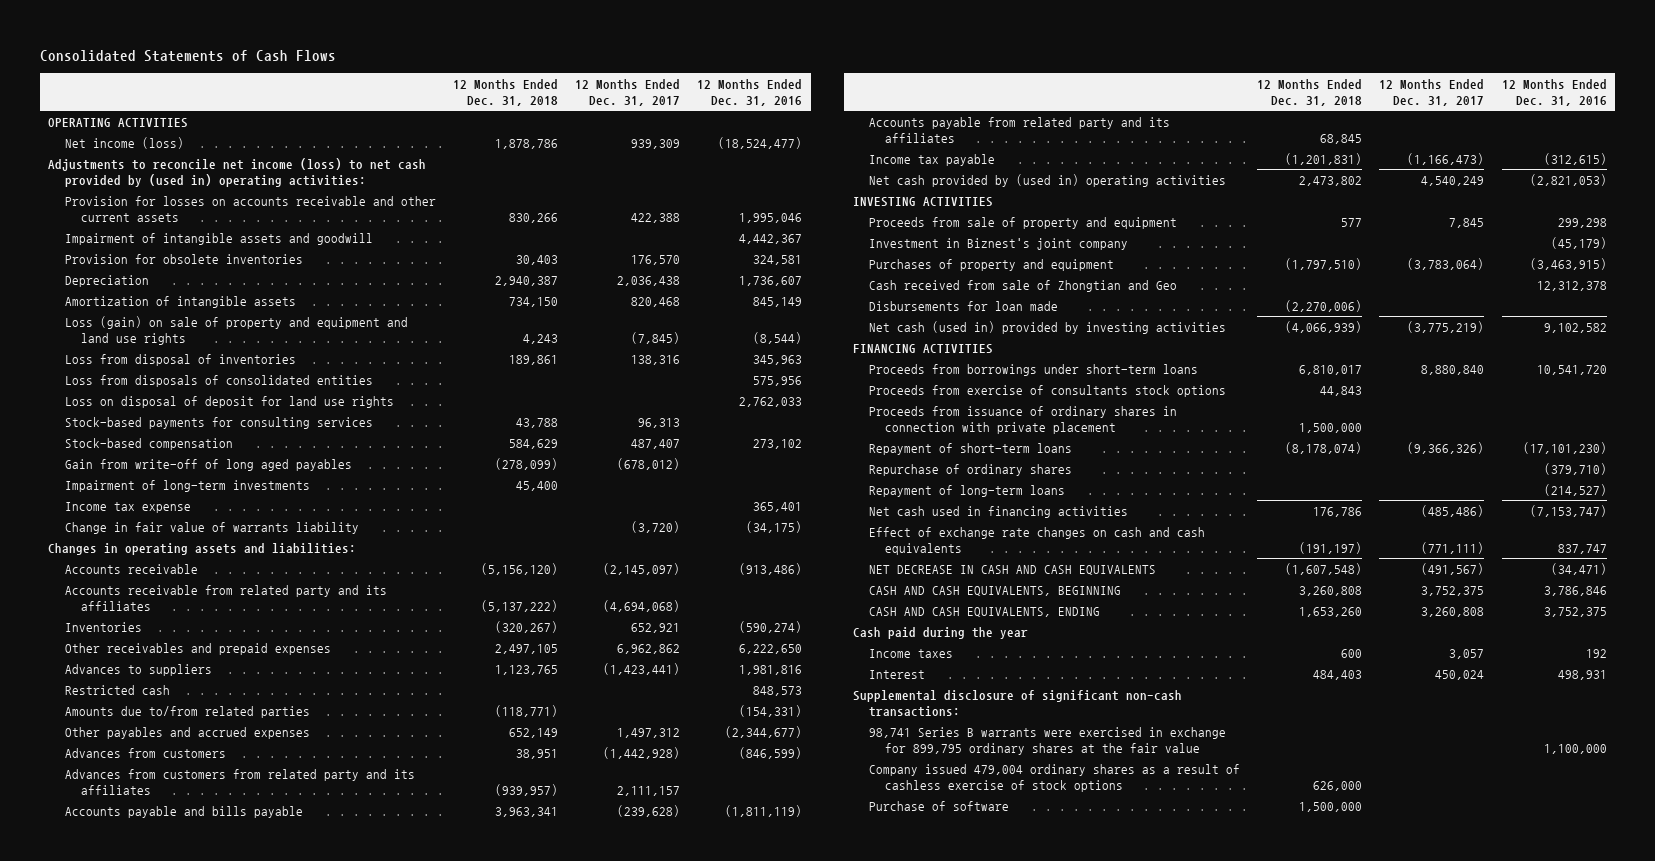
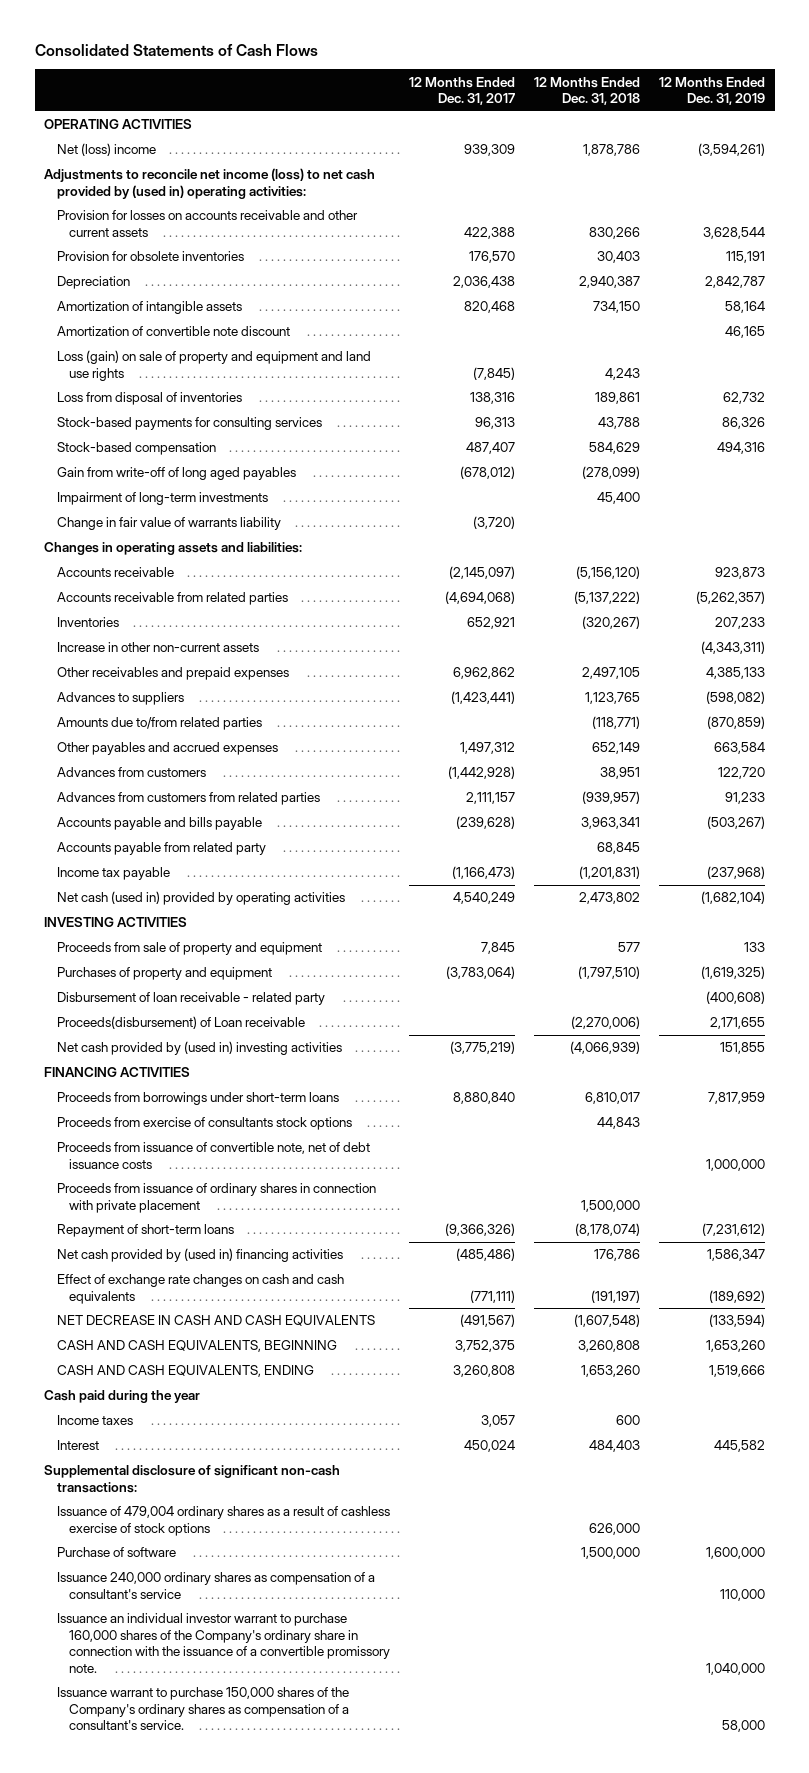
[697,79,803,107] 12 Months Ended Dec. 31, 2016 -> none
none -> [659,76,766,106] 12 Months Ended Dec. 31, 2019
[64,136,184,149] Net income (loss) -> [56,143,156,157] Net (loss) income
[64,232,373,245] Impairment of intangible assets and goodwill -> none
none -> [56,326,290,337] Amortization of convertible note discount
[64,374,373,387] Loss from disposals of consolidated entities -> none
[64,395,394,408] Loss on disposal of deposit for land use rights -> none
[64,501,191,513] Income tax expense -> none
[64,584,387,611] Accounts receivable from related party and its affiliates -> [56,592,288,606] Accounts receivable from related parties
none -> [56,642,259,653] Increase in other non-current assets
[64,684,170,695] Restricted cash -> none
[64,768,415,795] Advances from customers from related party and its affiliates -> [56,792,320,806] Advances from customers from related parties
[868,116,1170,143] Accounts payable from related party and its affiliates -> [56,842,266,856] Accounts payable from related party
[868,173,1226,187] Net cash provided by (used in) operating activities -> [56,891,345,906] Net cash (used in) provided by operating activities
[868,237,1128,250] Investment in Biznest's joint company -> none
[868,279,1177,292] Cash received from sale of Zhongtian and Geo -> none
none -> [56,992,325,1006] Disbursement of loan receivable - related party
[868,300,1058,311] Disbursements for loan made -> [56,1016,305,1030] Proceeds(disbursement) of Loan receivable
[868,320,1226,334] Net cash (used in) provided by investing activities -> [56,1041,342,1056] Net cash provided by (used in) investing activities
none -> [56,1142,370,1169] Proceeds from issuance of convertible note, net of debt issuance costs
[868,463,1072,476] Repurchase of ordinary shares -> none
[868,484,1065,497] Repayment of long-term loans -> none
[868,505,1128,518] Net cash used in financing activities -> [56,1248,343,1263] Net cash provided by (used in) financing activities
[868,726,1226,755] 98,741 Series B warrants were exercised in exchange for 899,795 ordinary shares at the fair value -> none
[868,763,1240,792] Company issued 479,004 ordinary shares as a result of cashless exercise of stock options -> [56,1506,390,1536] Issuance of 479,004 ordinary shares as a result of cashless exercise of stock options
none -> [56,1572,375,1599] Issuance 240,000 ordinary shares as compensation of a consultant's service
none -> [56,1613,391,1673] Issuance an individual investor warrant to purchase 160,000 shares of the Company's ordinary share in connection with the issuance of a convertible promissory note.
none -> [56,1687,350,1731] Issuance warrant to purchase 150,000 shares of the Company's ordinary shares as compensation of a consultant's service.

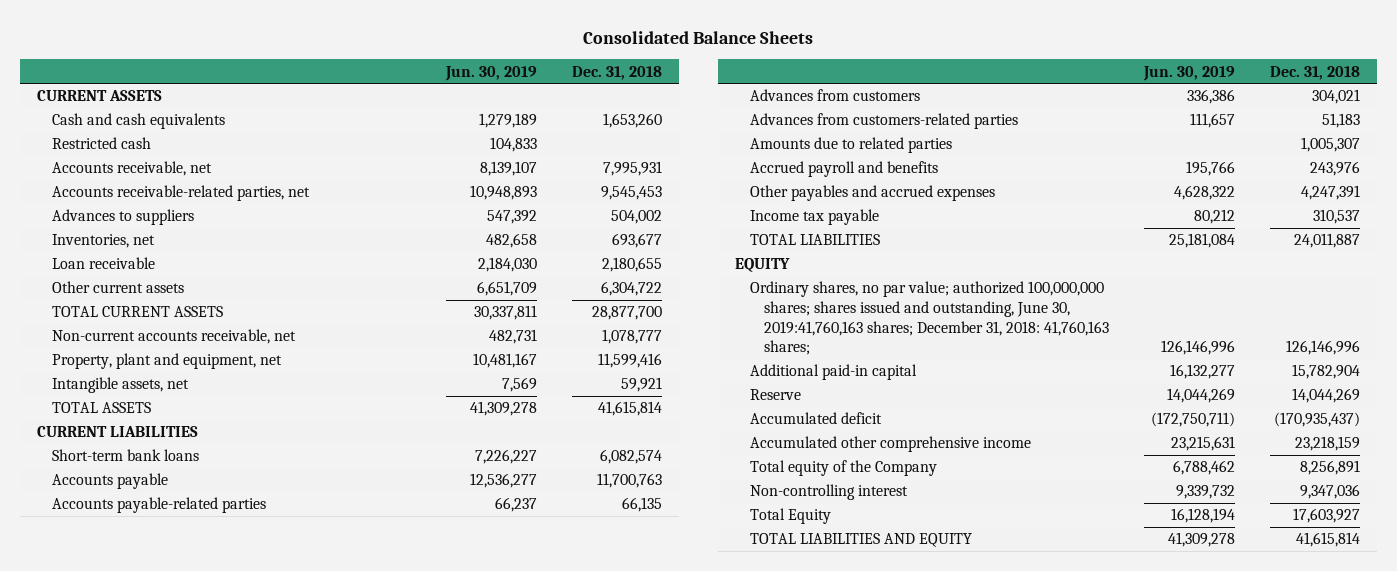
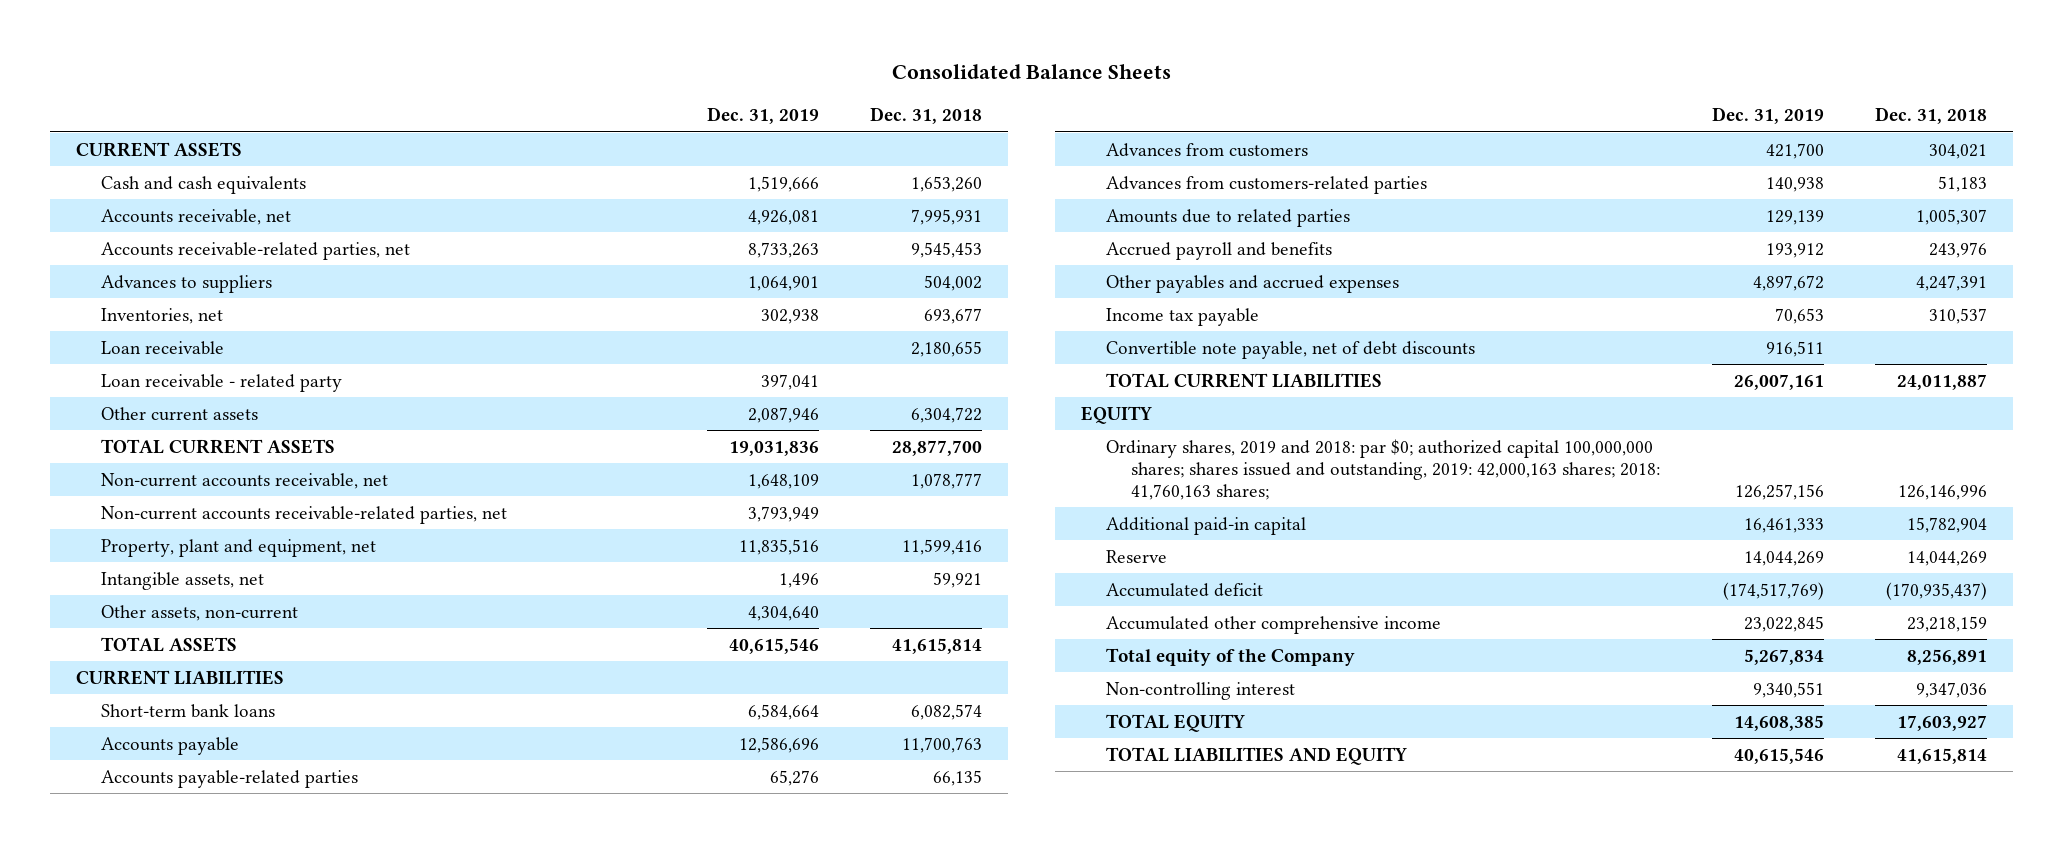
[444,65,537,81] Jun. 30, 2019 -> none
none -> [706,107,819,125] Dec. 31, 2019
[51,137,151,150] Restricted cash -> none
none -> [101,373,343,392] Loan receivable - related party
none -> [101,505,508,524] Non-current accounts receivable-related parties, net
none -> [101,604,299,621] Other assets, non-current
none -> [1105,340,1475,359] Convertible note payable, net of debt discounts
[749,234,880,246] TOTAL LIABILITIES -> [1105,372,1382,388] TOTAL CURRENT LIABILITIES
[749,281,1109,356] Ordinary shares, no par value; authorized 100,000,000 shares; shares issued and outstanding, June 30, 2019:41,760,163 shares; December 31, 2018: 41,760,163 shares; -> [1105,438,1661,500] Ordinary shares, 2019 and 2018: par $0; authorized capital 100,000,000 shares; shares issued and outstanding, 2019: 42,000,163 shares; 2018: 41,760,163 shares;
[749,508,831,525] Total Equity -> [1105,713,1245,732] TOTAL EQUITY

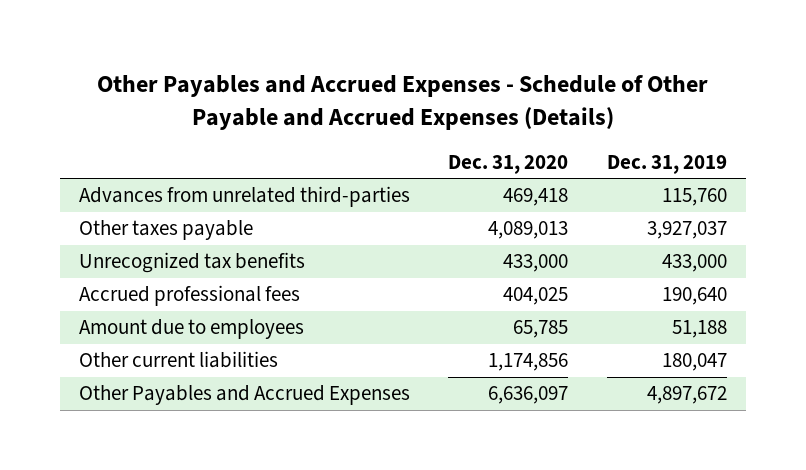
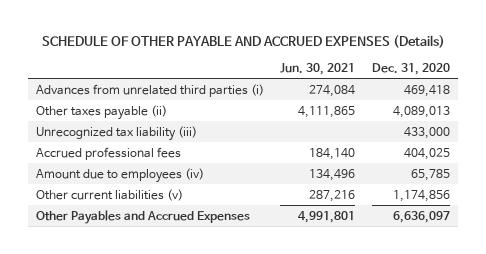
[96,75,708,130] Other Payables and Accrued Expenses - Schedule of Other Payable and Accrued Expenses (Details) -> [41,34,445,48] SCHEDULE OF OTHER PAYABLE AND ACCRUED EXPENSES (Details)
[606,154,727,174] Dec. 31, 2019 -> none
none -> [280,63,356,76] Jun. 30, 2021
[79,186,411,208] Advances from unrelated third-parties -> [36,83,265,97] Advances from unrelated third parties (i)
[79,220,254,241] Other taxes payable -> [36,104,168,120] Other taxes payable (ii)
[79,252,306,274] Unrecognized tax benefits -> [36,125,198,141] Unrecognized tax liability (iii)
[79,319,305,340] Amount due to employees -> [36,167,205,183] Amount due to employees (iv)
[79,351,279,369] Other current liabilities -> [36,188,184,201] Other current liabilities (v)

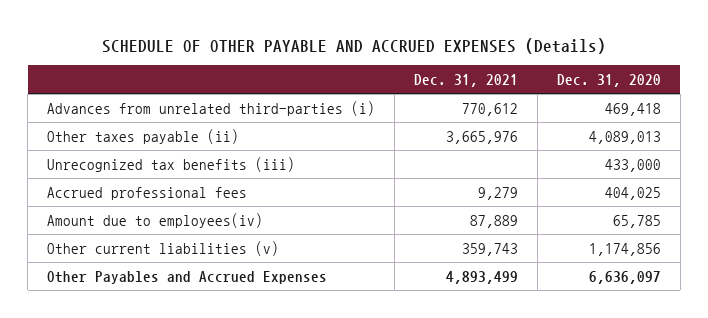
[280,63,356,76] Jun. 30, 2021 -> none
none -> [413,73,518,87] Dec. 31, 2021
[36,83,265,97] Advances from unrelated third parties (i) -> [47,100,376,116] Advances from unrelated third-parties (i)
[36,125,198,141] Unrecognized tax liability (iii) -> [47,156,296,172] Unrecognized tax benefits (iii)
[36,167,205,183] Amount due to employees (iv) -> [47,212,264,228] Amount due to employees(iv)

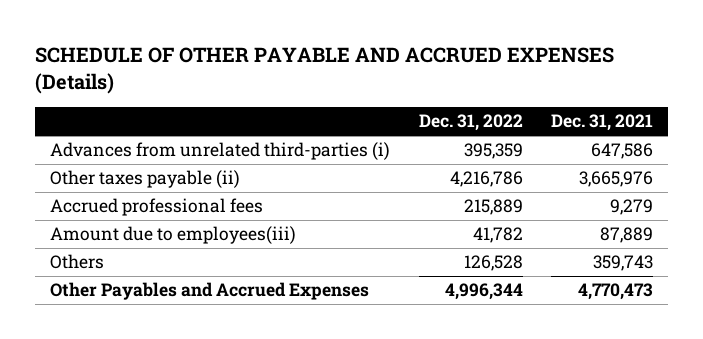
[556,73,661,87] Dec. 31, 2020 -> none
none -> [418,114,523,132] Dec. 31, 2022
[461,102,518,116] 770,612 -> [591,143,654,160] 647,586
[47,156,296,172] Unrecognized tax benefits (iii) -> none
[47,212,264,228] Amount due to employees(iv) -> [49,226,296,245] Amount due to employees(iii)
[47,240,280,256] Other current liabilities (v) -> [49,254,104,270] Others
[445,270,518,284] 4,893,499 -> [578,283,654,301] 4,770,473

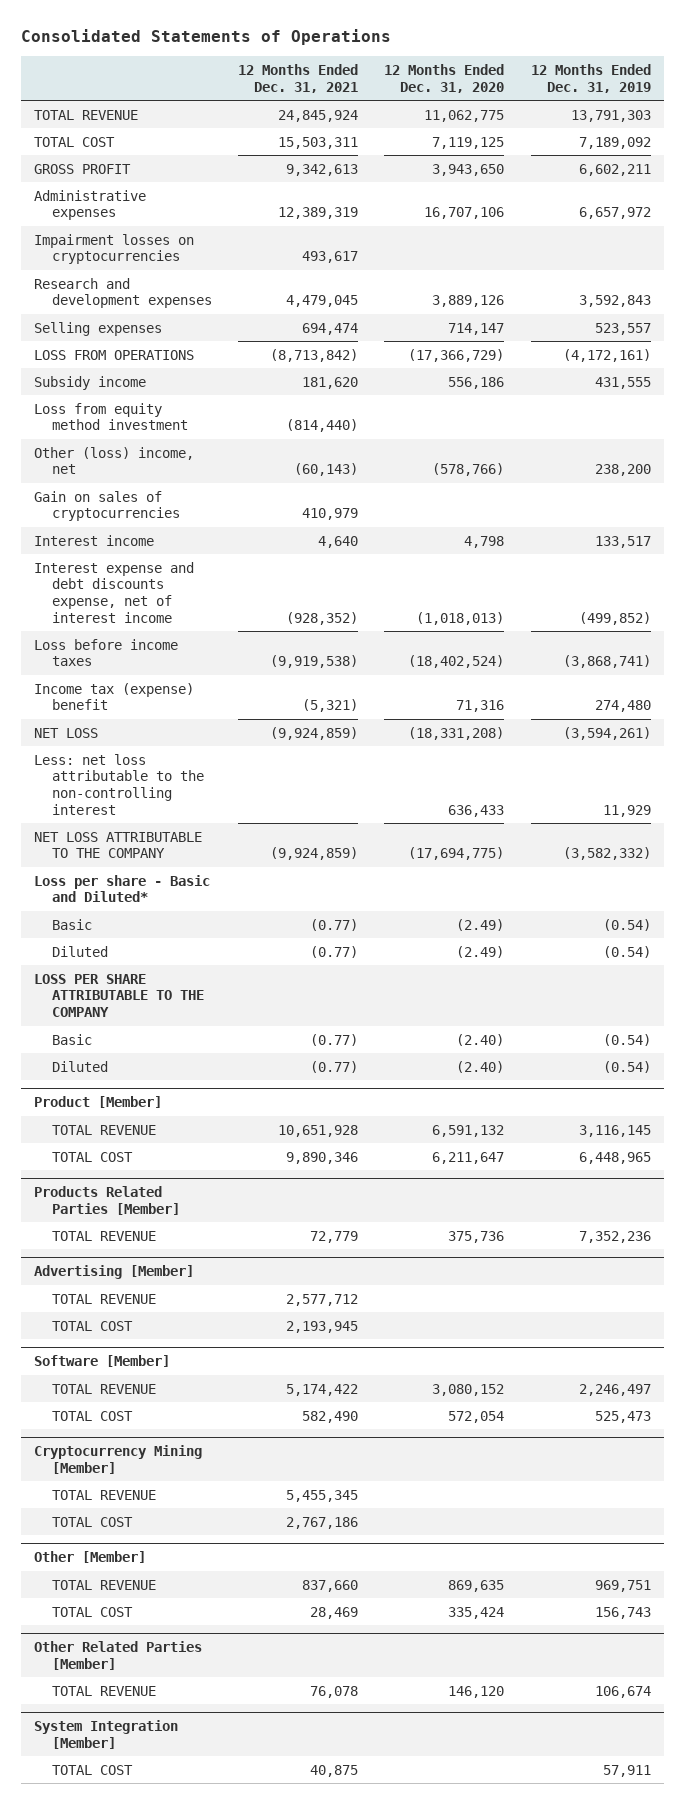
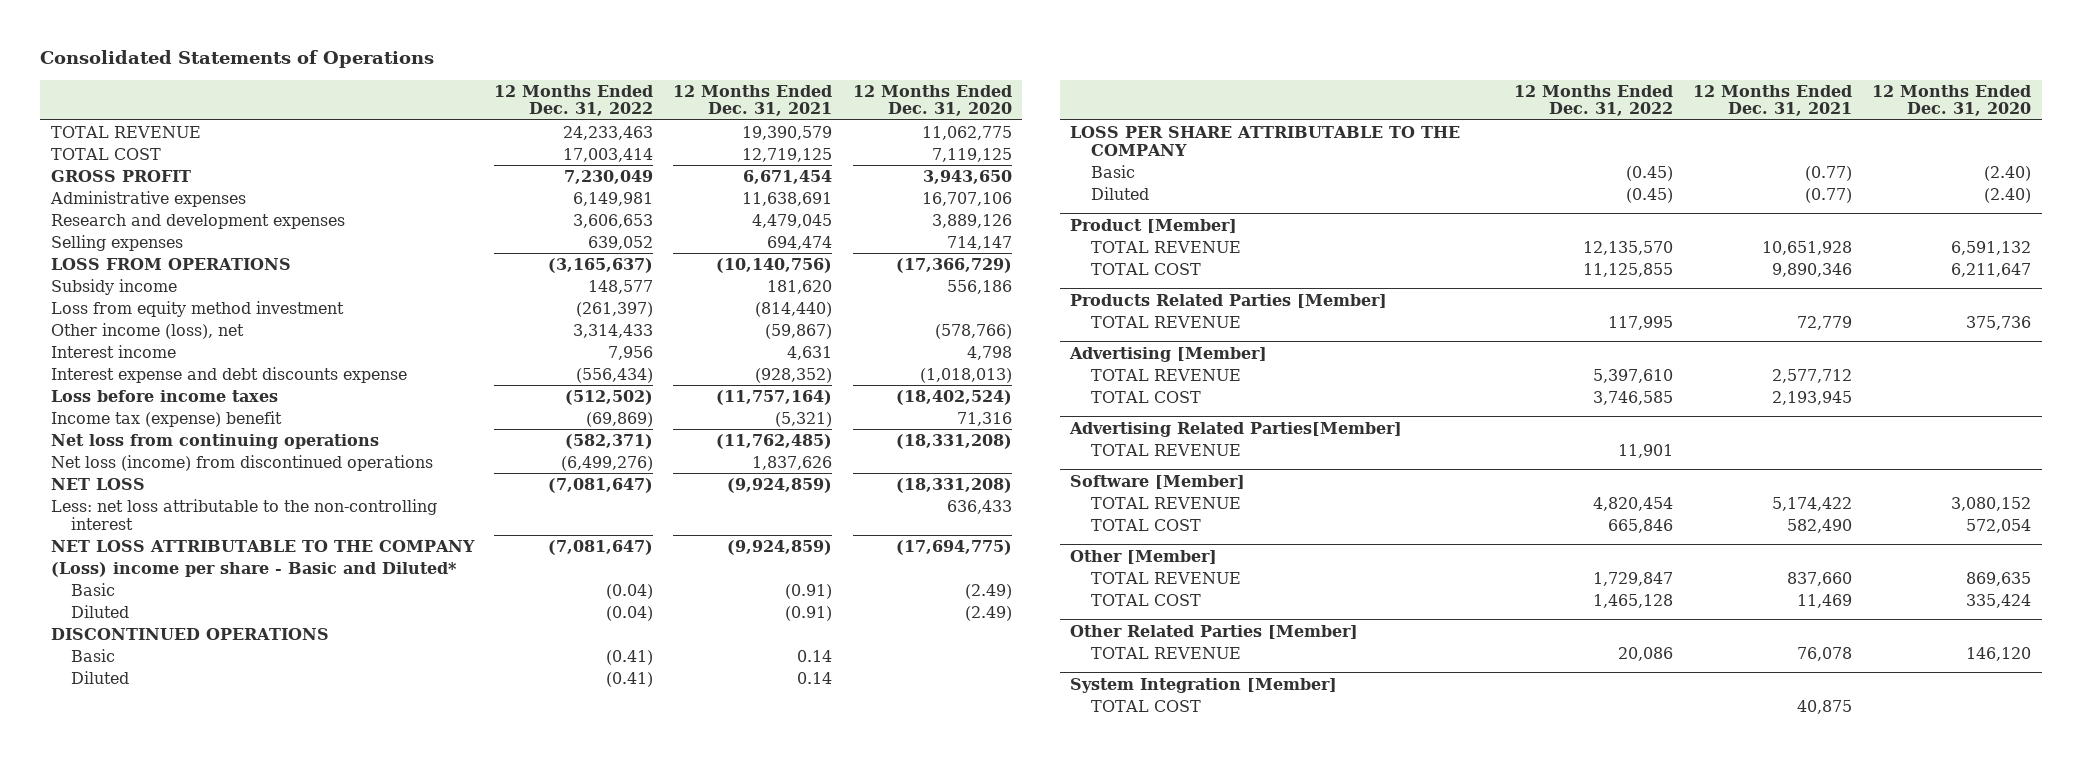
[530,63,651,93] 12 Months Ended Dec. 31, 2019 -> none
none -> [493,84,653,117] 12 Months Ended Dec. 31, 2022
[34,233,195,265] Impairment losses on cryptocurrencies -> none
[278,109,359,122] 24,845,924 -> [742,125,833,140] 19,390,579
[278,136,359,149] 15,503,311 -> [742,147,833,162] 12,719,125
[286,163,359,176] 9,342,613 -> [743,169,833,184] 6,671,454
[278,207,359,220] 12,389,319 -> [742,191,833,206] 11,638,691
[270,348,359,362] (8,713,842) -> [716,257,833,273] (10,140,756)
[34,490,180,522] Gain on sales of cryptocurrencies -> none
[34,446,195,475] Other (loss) income, net -> [50,322,244,339] Other income (loss), net
[294,463,359,477] (60,143) -> [765,323,833,339] (59,867)
[318,535,359,548] 4,640 -> [787,345,833,360] 4,631
[34,561,195,623] Interest expense and debt discounts expense, net of interest income -> [50,366,407,383] Interest expense and debt discounts expense
[270,655,359,669] (9,919,538) -> [716,389,833,405] (11,757,164)
none -> [50,433,379,449] Net loss from continuing operations
none -> [50,454,433,471] Net loss (income) from discontinued operations
[34,874,211,903] Loss per share - Basic and Diluted* -> [50,561,457,577] (Loss) income per share - Basic and Diluted*
[310,918,359,931] (0.77) -> [785,583,833,599] (0.91)
[310,945,359,958] (0.77) -> [785,605,833,621] (0.91)
none -> [50,627,329,640] DISCONTINUED OPERATIONS
none -> [71,648,116,662] Basic
none -> [71,670,130,684] Diluted
none -> [1069,421,1403,437] Advertising Related Parties[Member]
none -> [1091,443,1242,456] TOTAL REVENUE
[34,1445,203,1474] Cryptocurrency Mining [Member] -> none
[51,1489,156,1500] TOTAL REVENUE -> none
[51,1516,133,1527] TOTAL COST -> none
[310,1606,359,1619] 28,469 -> [1797,593,1853,608] 11,469

